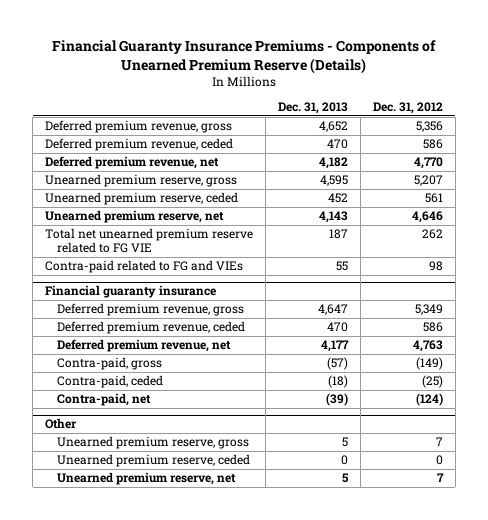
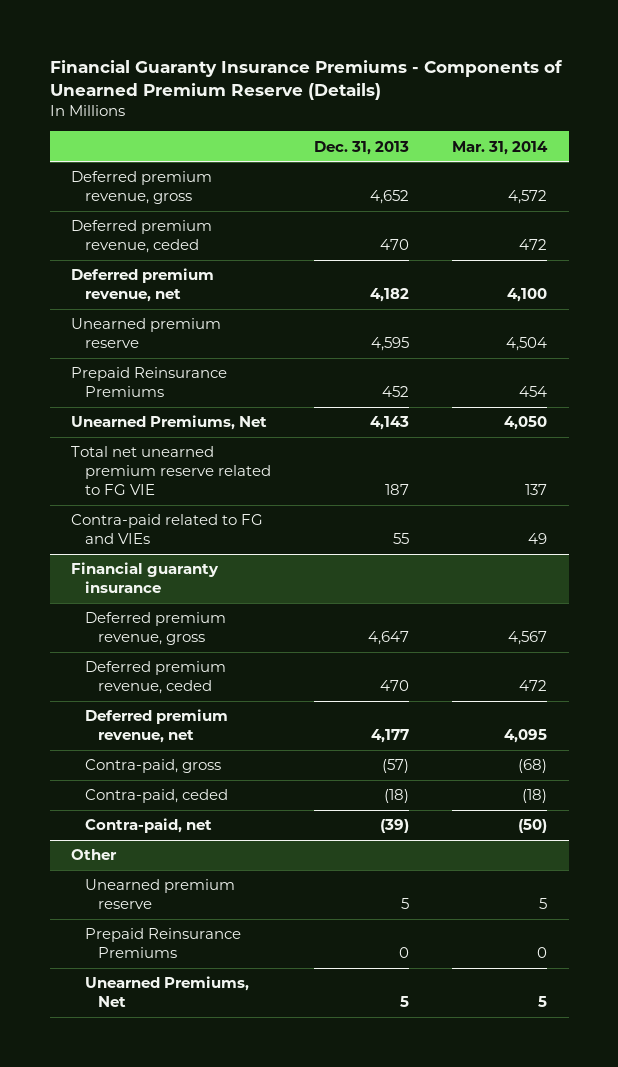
[372,102,443,115] Dec. 31, 2012 -> none
none -> [451,140,548,155] Mar. 31, 2014
[44,174,237,188] Unearned premium reserve, gross -> [71,318,222,349] Unearned premium reserve
[44,192,238,206] Unearned premium reserve, ceded -> [71,367,228,398] Prepaid Reinsurance Premiums
[44,210,224,224] Unearned premium reserve, net -> [71,415,268,431] Unearned Premiums, Net
[57,436,250,450] Unearned premium reserve, gross -> [84,879,235,910] Unearned premium reserve
[57,454,251,468] Unearned premium reserve, ceded -> [84,928,241,959] Prepaid Reinsurance Premiums
[57,472,237,486] Unearned premium reserve, net -> [84,976,249,1008] Unearned Premiums, Net

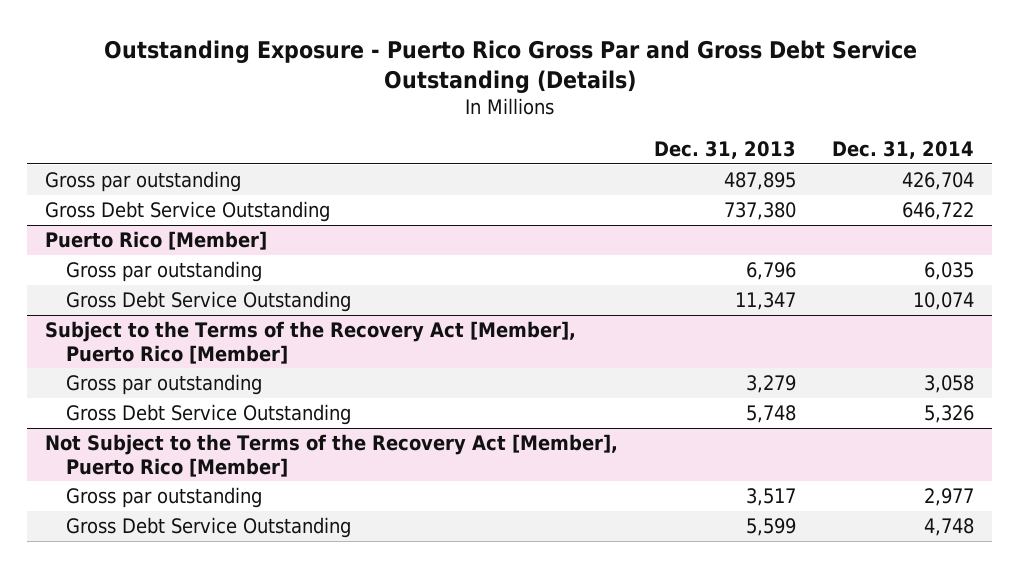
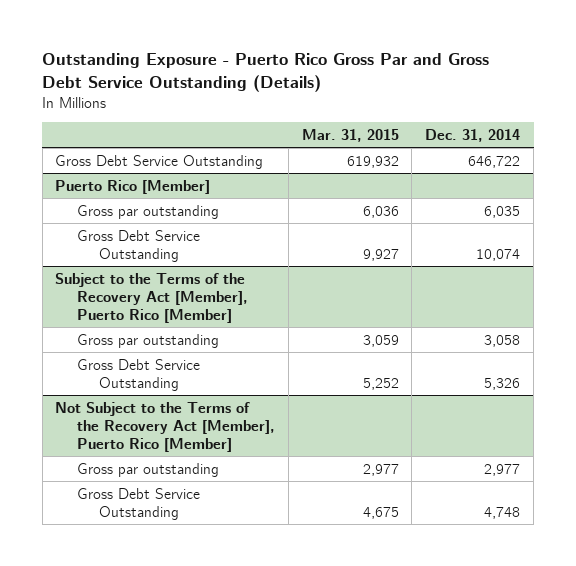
[654,140,797,159] Dec. 31, 2013 -> none
none -> [301,128,399,142] Mar. 31, 2015
[45,170,242,192] Gross par outstanding -> none

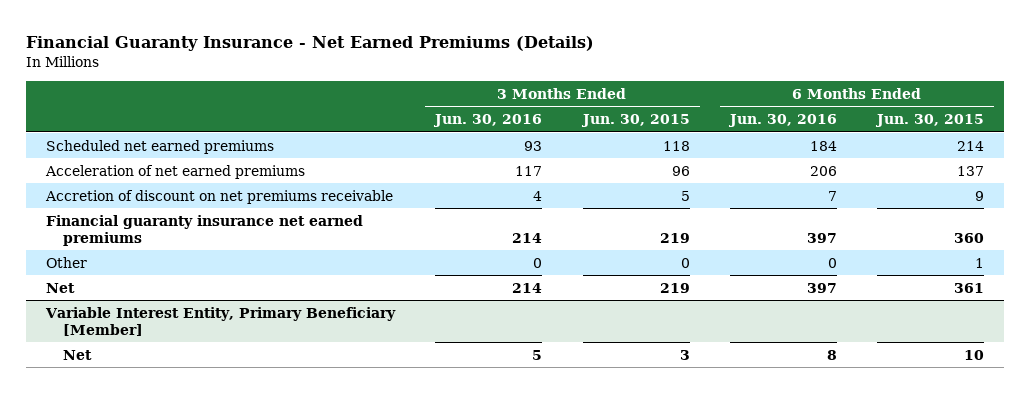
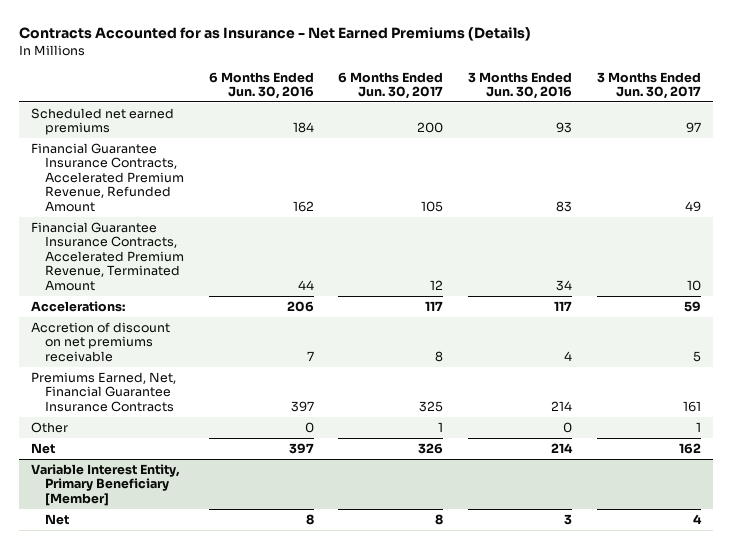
[26,36,595,52] Financial Guaranty Insurance - Net Earned Premiums (Details) -> [18,26,531,41] Contracts Accounted for as Insurance - Net Earned Premiums (Details)
[580,114,690,128] Jun. 30, 2015 -> none
[874,114,984,128] Jun. 30, 2015 -> none
none -> [338,71,444,100] 6 Months Ended Jun. 30, 2017
none -> [596,71,701,100] 3 Months Ended Jun. 30, 2017
none -> [30,142,184,212] Financial Guarantee Insurance Contracts, Accelerated Premium Revenue, Refunded Amount
none -> [30,221,184,291] Financial Guarantee Insurance Contracts, Accelerated Premium Revenue, Terminated Amount
[45,164,306,179] Acceleration of net earned premiums -> [30,300,125,312] Accelerations:
[46,214,364,246] Financial guaranty insurance net earned premiums -> [30,371,176,412] Premiums Earned, Net, Financial Guarantee Insurance Contracts
[532,349,543,360] 5 -> [564,513,573,525] 3

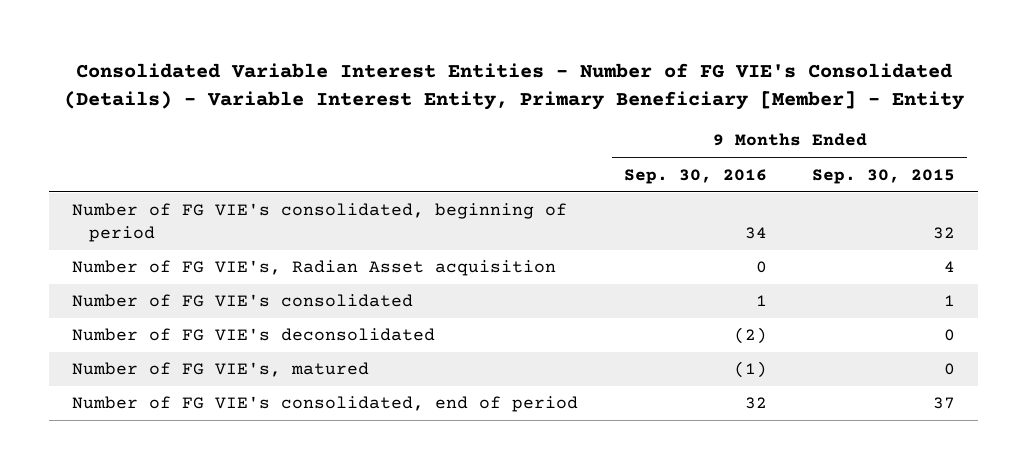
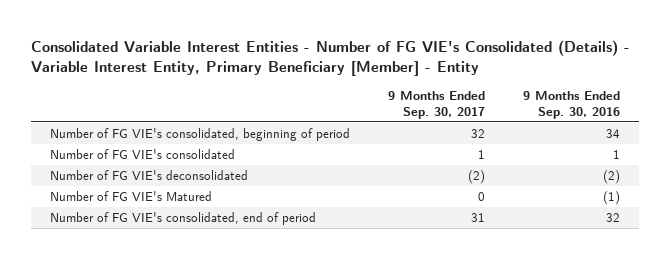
[812,168,956,184] Sep. 30, 2015 -> none
none -> [388,91,486,120] 9 Months Ended Sep. 30, 2017
[72,260,557,277] Number of FG VIE's, Radian Asset acquisition -> none
[72,362,370,378] Number of FG VIE's, matured -> [50,190,213,201] Number of FG VIE's Matured

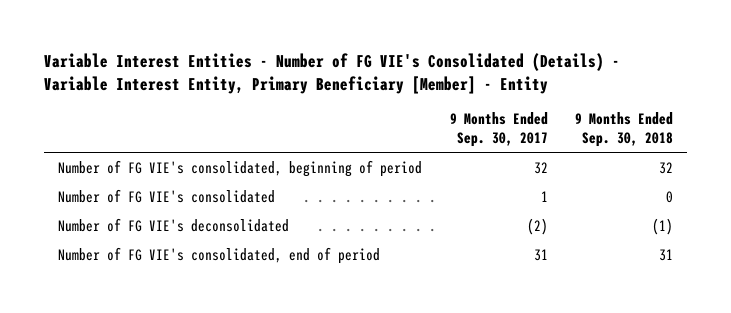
[31,39,631,77] Consolidated Variable Interest Entities - Number of FG VIE's Consolidated (Details) - Variable Interest Entity, Primary Beneficiary [Member] - Entity -> [43,52,620,94] Variable Interest Entities - Number of FG VIE's Consolidated (Details) - Variable Interest Entity, Primary Beneficiary [Member] - Entity
[522,91,620,120] 9 Months Ended Sep. 30, 2016 -> none
none -> [575,112,674,147] 9 Months Ended Sep. 30, 2018
[50,190,213,201] Number of FG VIE's Matured -> none

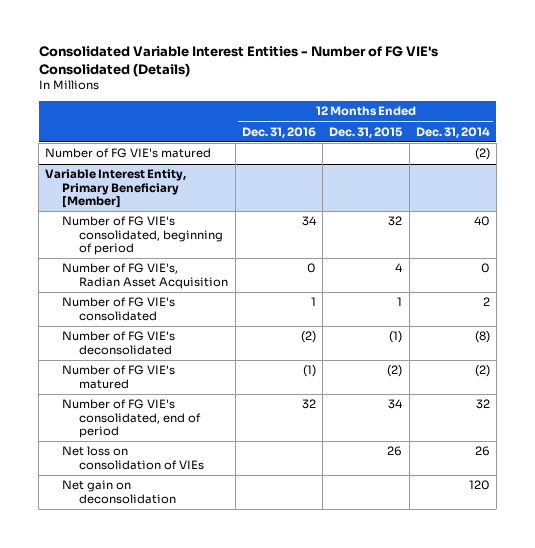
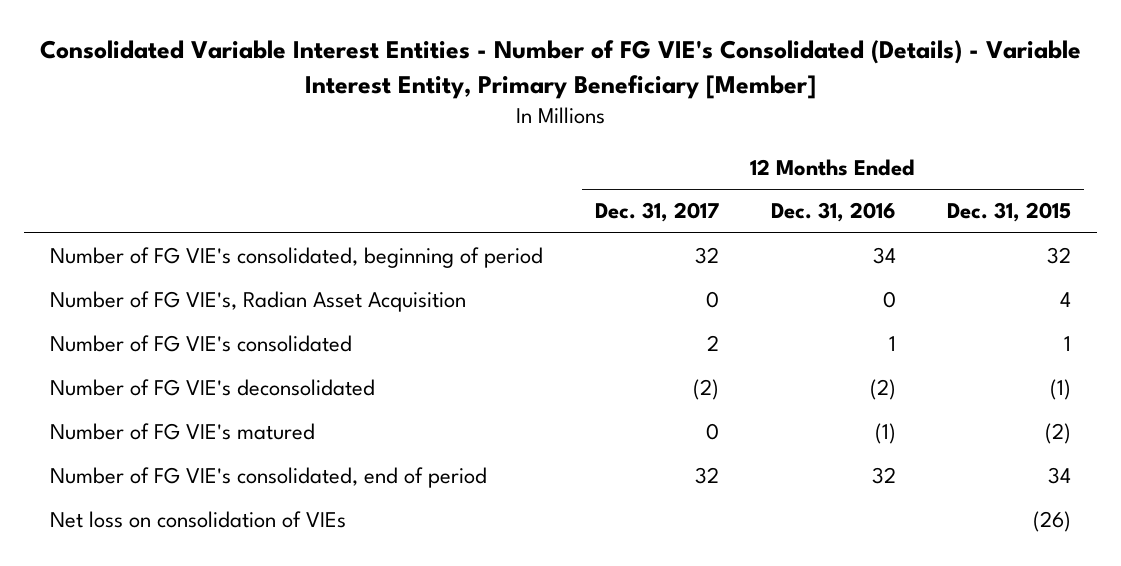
[38,46,438,78] Consolidated Variable Interest Entities - Number of FG VIE's Consolidated (Details) -> [39,40,1081,100] Consolidated Variable Interest Entities - Number of FG VIE's Consolidated (Details) - Variable Interest Entity, Primary Beneficiary [Member]
[415,126,490,138] Dec. 31, 2014 -> none
none -> [594,202,719,223] Dec. 31, 2017
[45,148,212,159] Number of FG VIE's matured -> none
[45,169,187,209] Variable Interest Entity, Primary Beneficiary [Member] -> none
[62,480,177,504] Net gain on deconsolidation -> none
[387,446,403,457] 26 -> [1033,511,1072,533] (26)

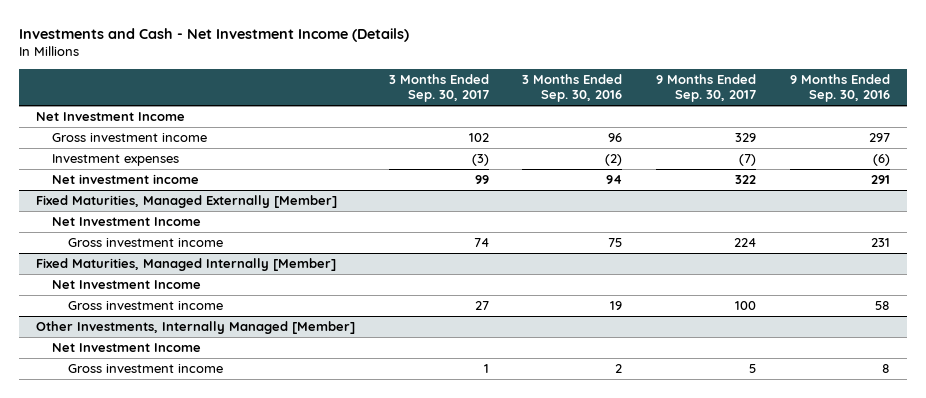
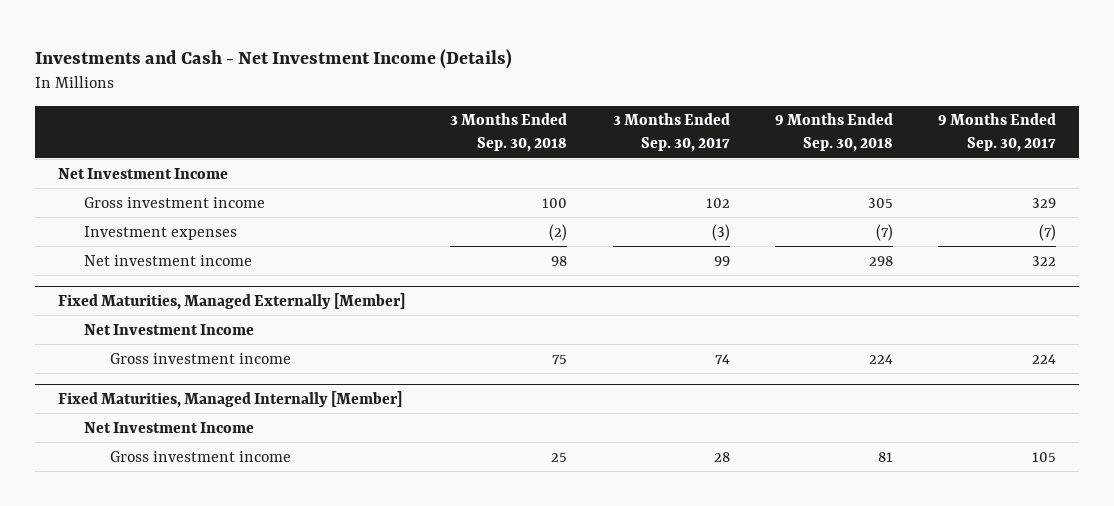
[522,74,623,103] 3 Months Ended Sep. 30, 2016 -> none
[789,74,890,103] 9 Months Ended Sep. 30, 2016 -> none
none -> [450,113,568,153] 3 Months Ended Sep. 30, 2018
none -> [774,113,893,153] 9 Months Ended Sep. 30, 2018
[35,321,355,335] Other Investments, Internally Managed [Member] -> none
[51,343,201,353] Net Investment Income -> none
[67,364,223,374] Gross investment income -> none
[474,301,489,311] 27 -> [713,451,730,462] 28
[735,301,757,311] 100 -> [1032,451,1057,462] 105

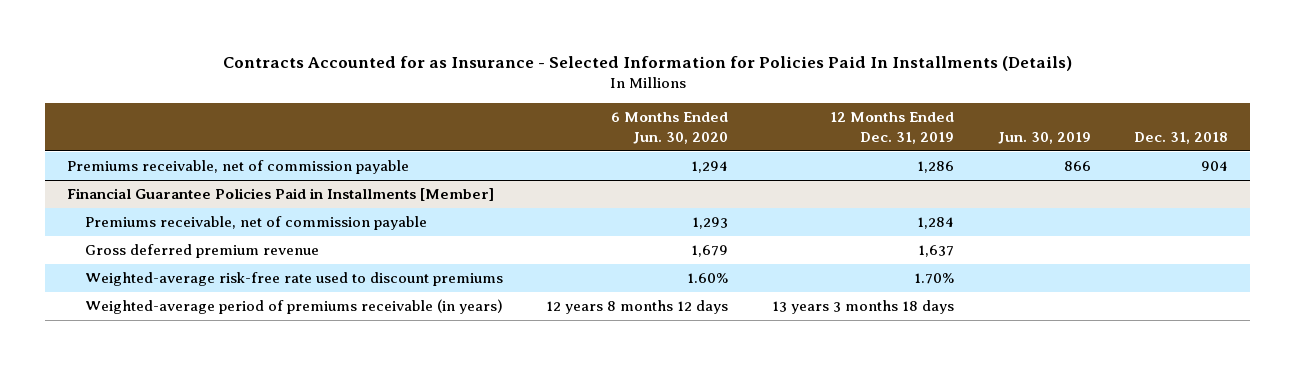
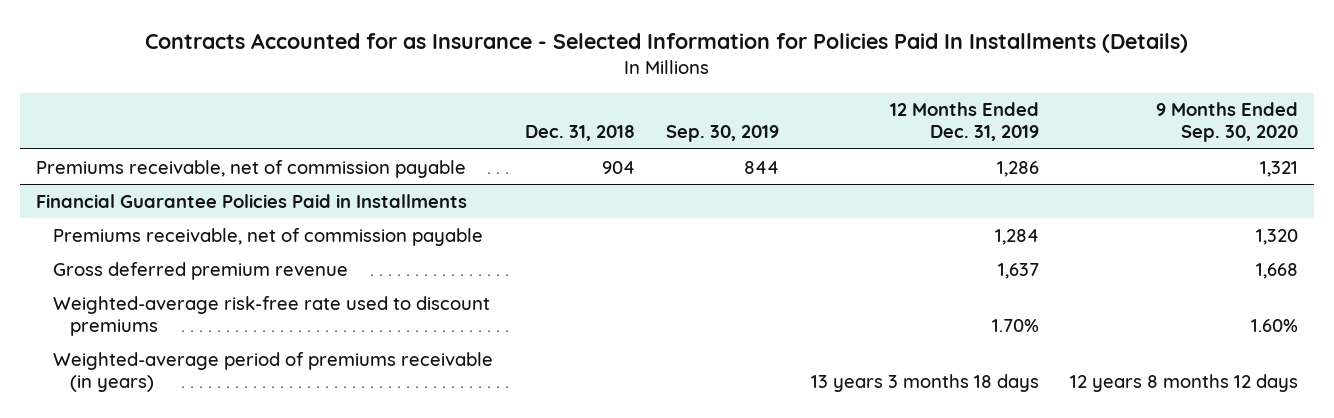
[611,112,729,144] 6 Months Ended Jun. 30, 2020 -> none
[997,131,1091,144] Jun. 30, 2019 -> none
none -> [666,125,780,143] Sep. 30, 2019
none -> [1156,102,1299,143] 9 Months Ended Sep. 30, 2020
[67,188,495,202] Financial Guarantee Policies Paid in Installments [Member] -> [35,193,467,208] Financial Guarantee Policies Paid in Installments

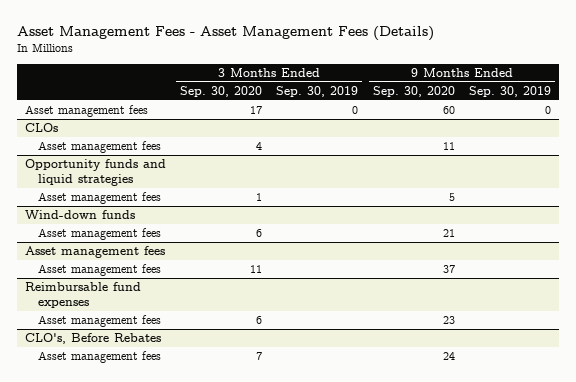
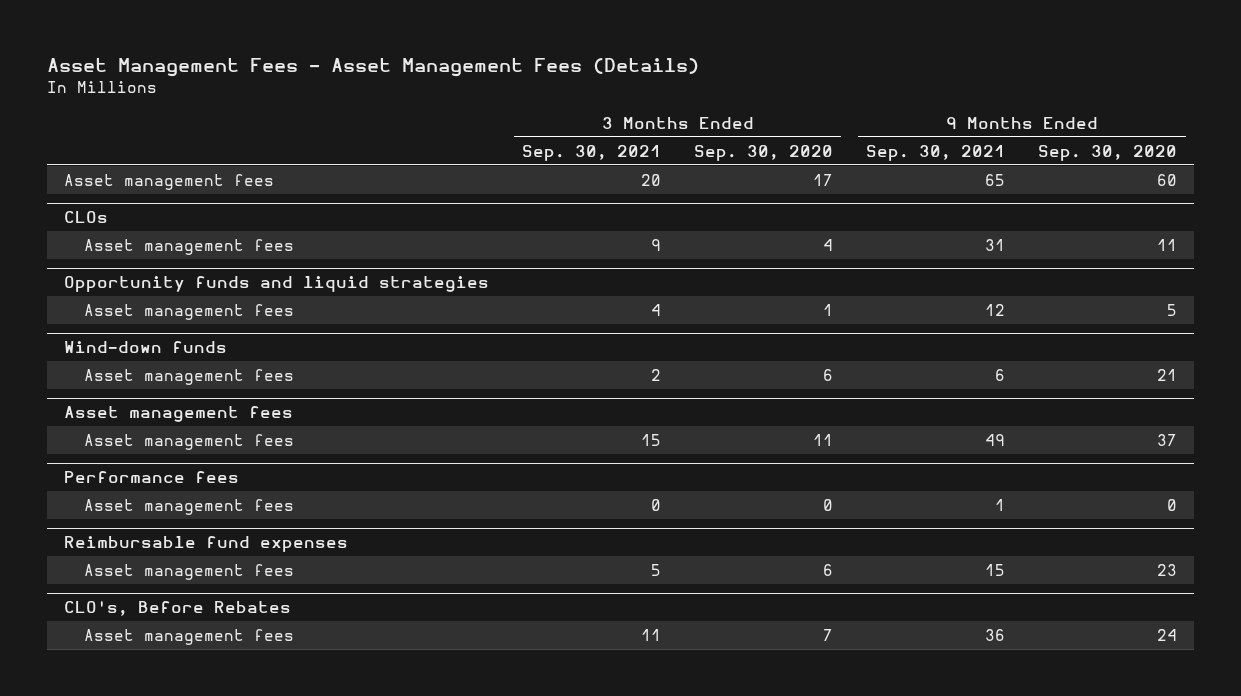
[276,86,359,98] Sep. 30, 2019 -> none
[469,86,552,98] Sep. 30, 2019 -> none
none -> [522,144,662,161] Sep. 30, 2021
none -> [866,144,1006,161] Sep. 30, 2021
none -> [63,471,239,484] Performance fees
none -> [83,499,294,516] Asset management fees

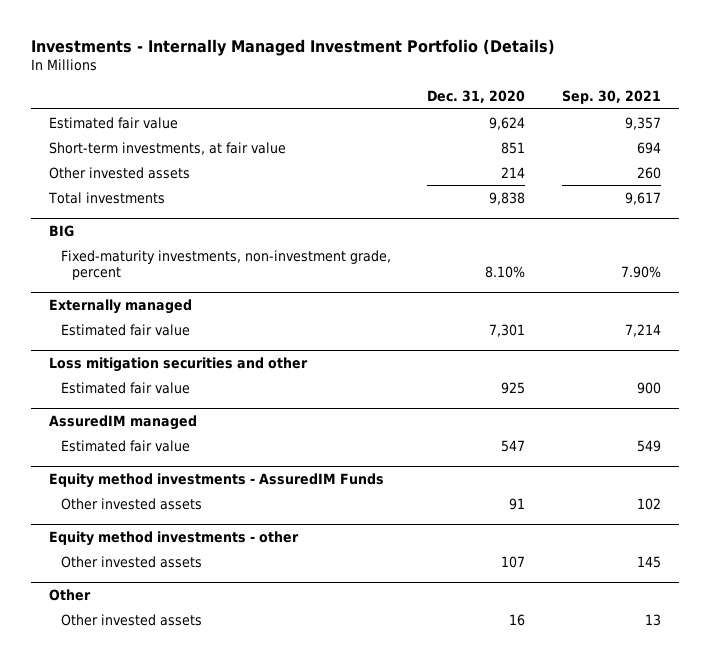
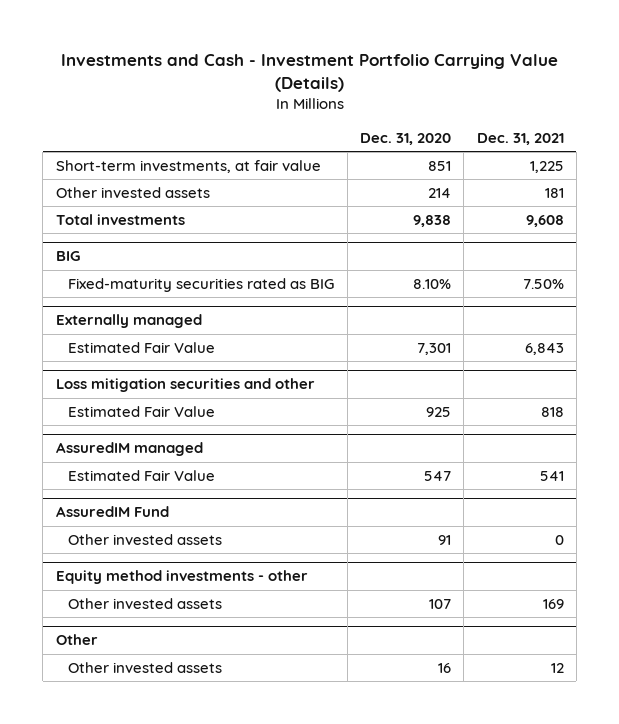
[30,38,555,56] Investments - Internally Managed Investment Portfolio (Details) -> [60,53,558,92] Investments and Cash - Investment Portfolio Carrying Value (Details)
[561,90,661,105] Sep. 30, 2021 -> none
none -> [476,132,564,145] Dec. 31, 2021
[48,116,178,129] Estimated fair value -> none
[60,249,391,280] Fixed-maturity investments, non-investment grade, percent -> [68,277,335,292] Fixed-maturity securities rated as BIG
[60,323,190,336] Estimated fair value -> [68,341,216,353] Estimated Fair Value
[60,381,190,394] Estimated fair value -> [68,405,216,417] Estimated Fair Value
[48,472,384,488] Equity method investments - AssuredIM Funds -> none
[60,439,190,452] Estimated fair value -> [68,469,216,481] Estimated Fair Value
none -> [55,506,169,518] AssuredIM Fund

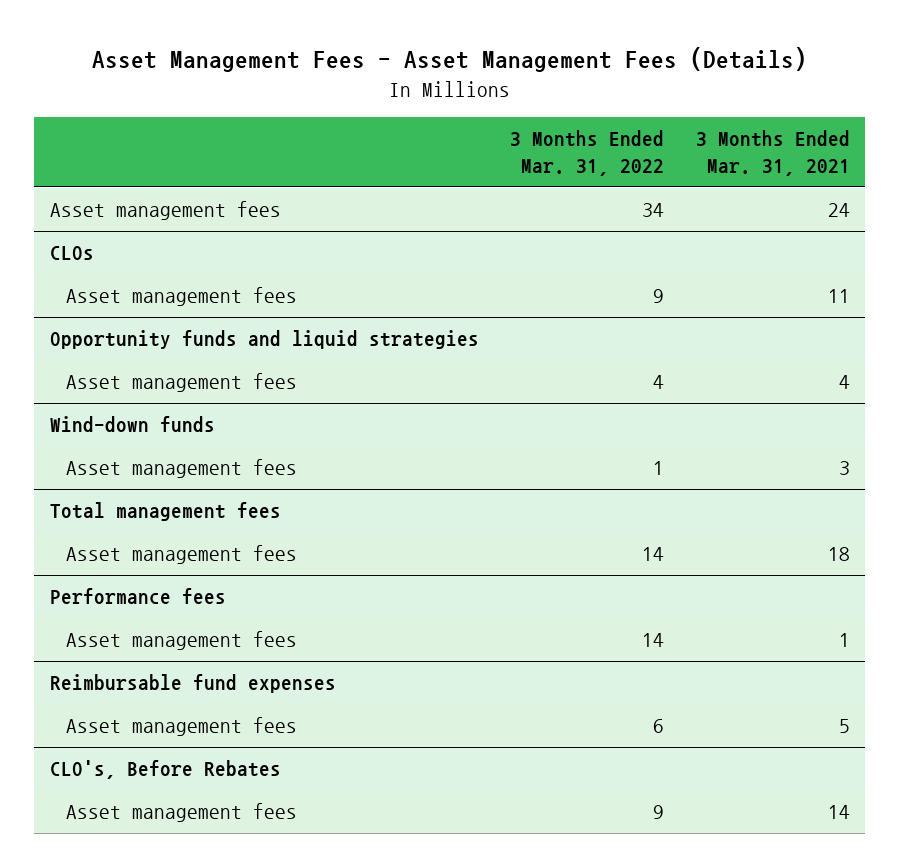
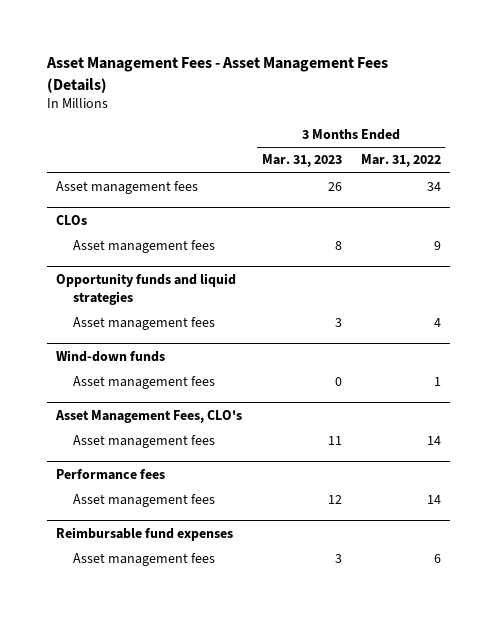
[695,130,850,176] 3 Months Ended Mar. 31, 2021 -> none
none -> [261,154,342,168] Mar. 31, 2023
[49,502,281,522] Total management fees -> none
none -> [55,410,243,424] Asset Management Fees, CLO's
[49,760,281,780] CLO's, Before Rebates -> none
[65,803,297,823] Asset management fees -> none

